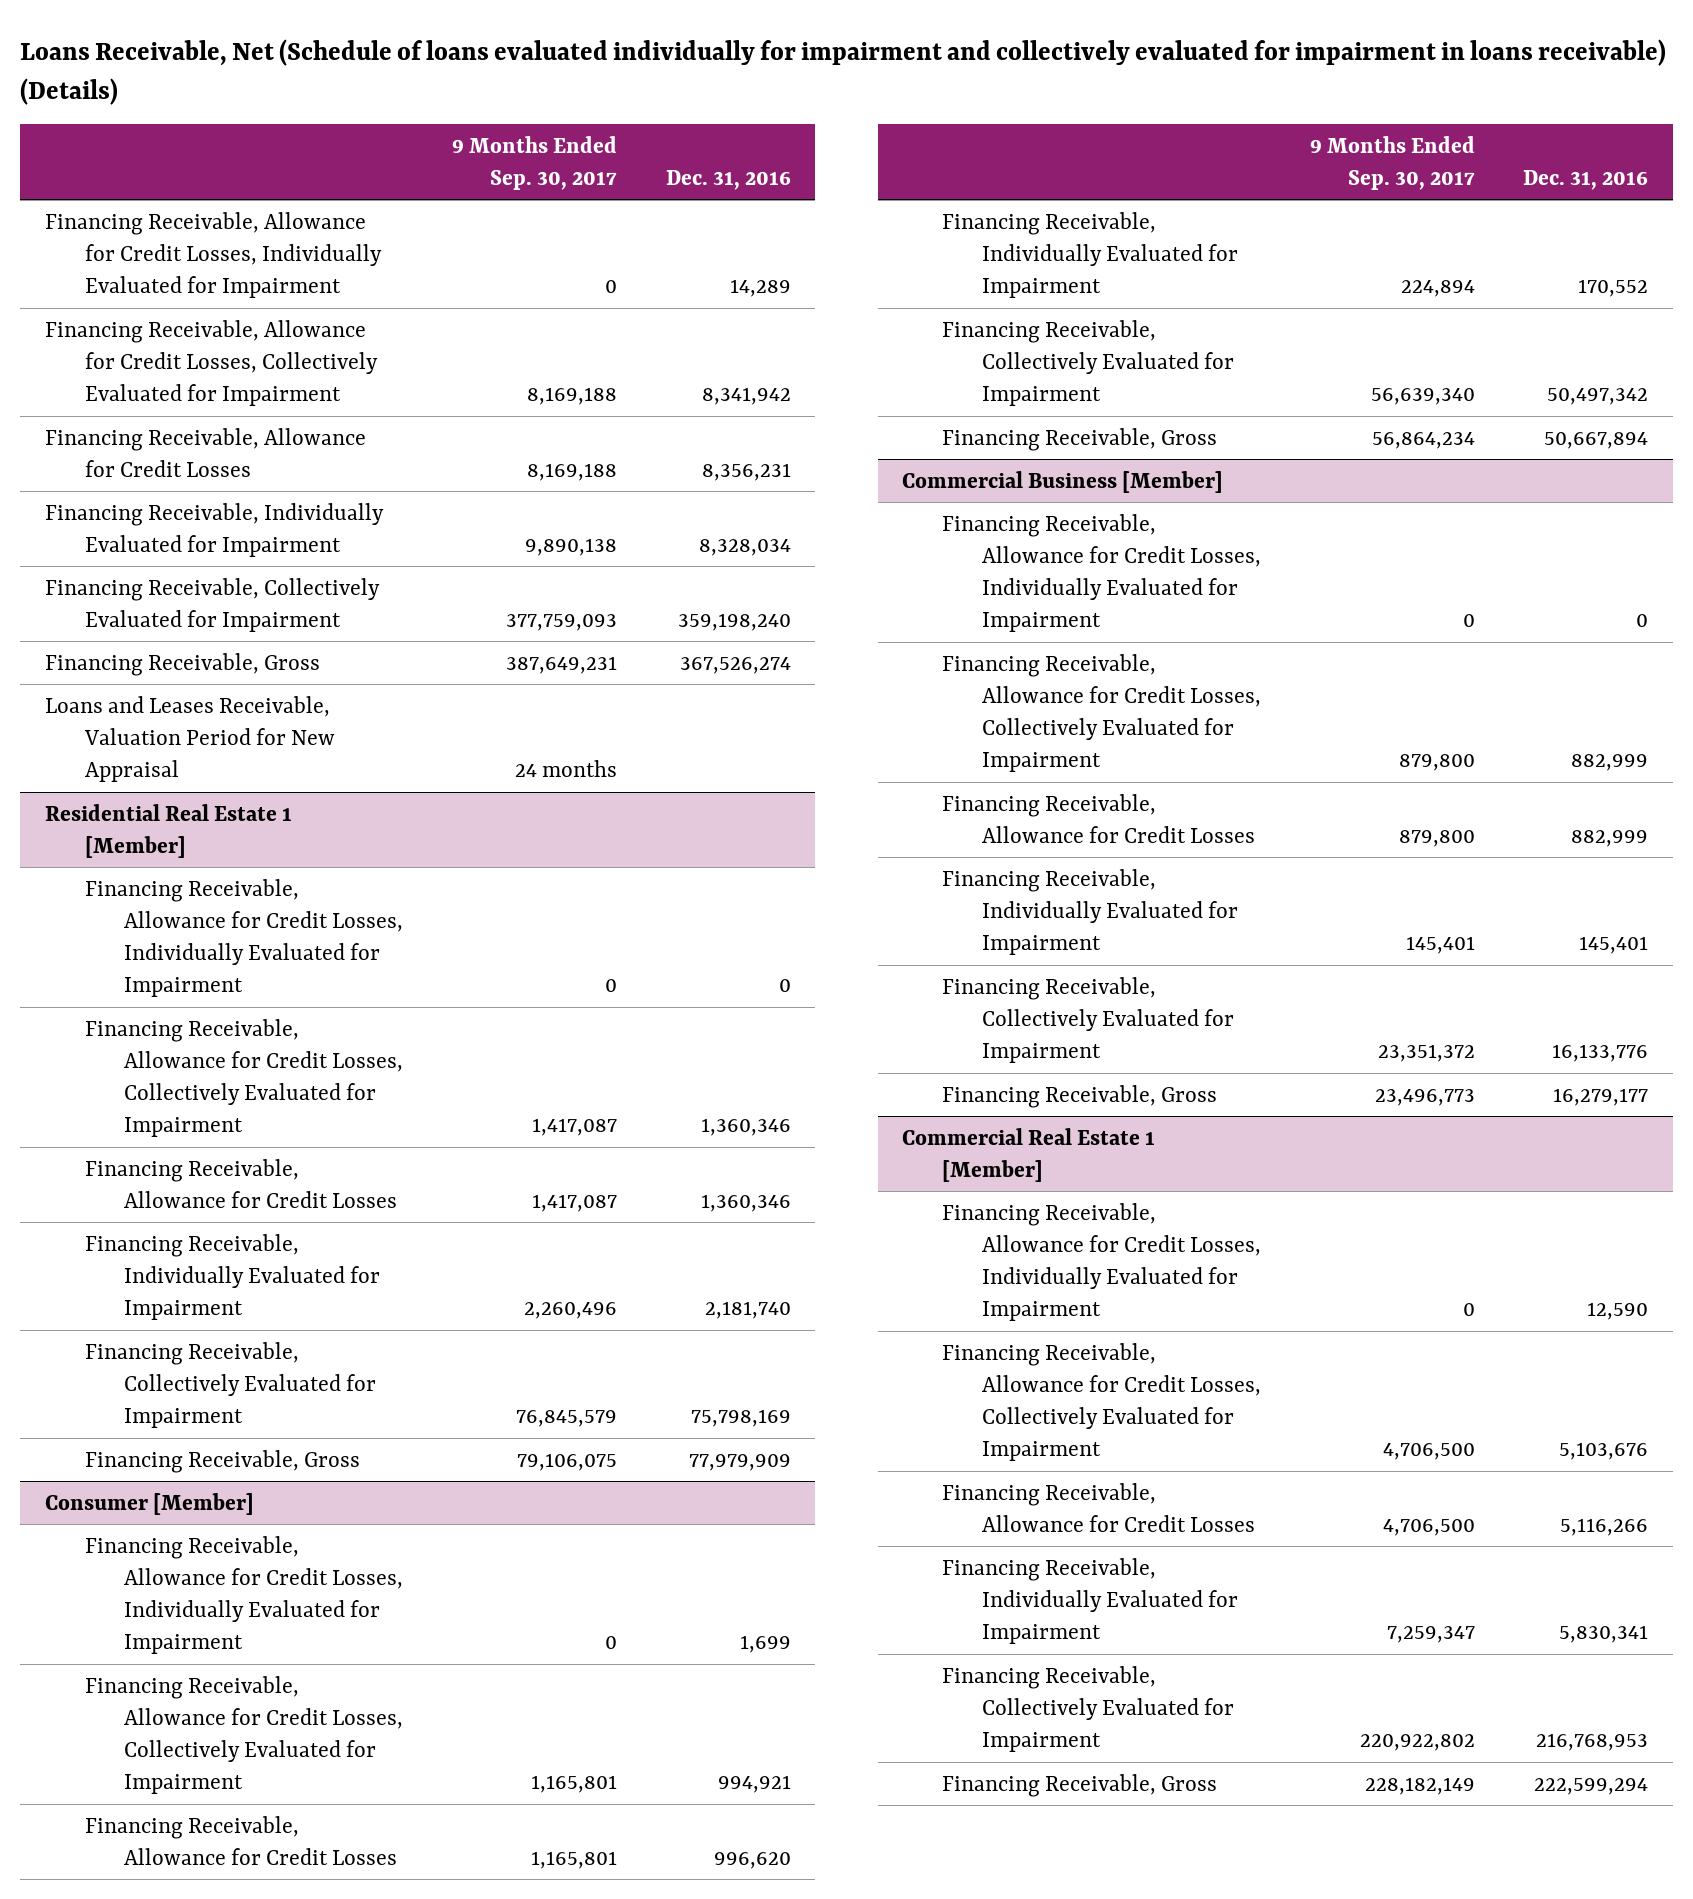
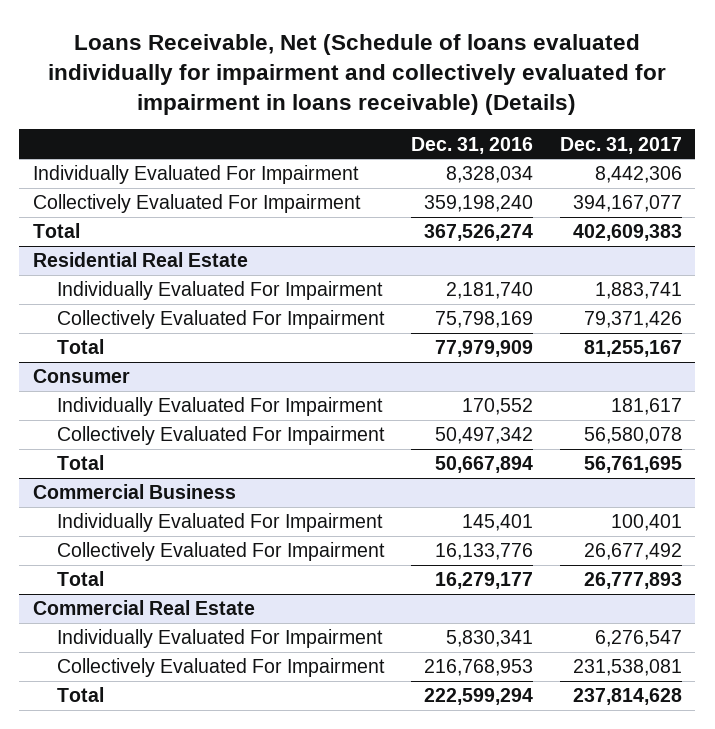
[451,135,617,190] 9 Months Ended Sep. 30, 2017 -> none
none -> [559,136,682,154] Dec. 31, 2017
[44,211,382,299] Financing Receivable, Allowance for Credit Losses, Individually Evaluated for Impairment -> none
[44,319,378,407] Financing Receivable, Allowance for Credit Losses, Collectively Evaluated for Impairment -> none
[44,427,366,477] Financing Receivable, Allowance for Credit Losses -> none
[44,695,335,783] Loans and Leases Receivable, Valuation Period for New Appraisal -> none
[84,878,404,998] Financing Receivable, Allowance for Credit Losses, Individually Evaluated for Impairment -> none
[84,1018,404,1138] Financing Receivable, Allowance for Credit Losses, Collectively Evaluated for Impairment -> none
[84,1158,398,1208] Financing Receivable, Allowance for Credit Losses -> none
[84,1535,404,1655] Financing Receivable, Allowance for Credit Losses, Individually Evaluated for Impairment -> none
[84,1675,404,1795] Financing Receivable, Allowance for Credit Losses, Collectively Evaluated for Impairment -> none
[84,1815,398,1865] Financing Receivable, Allowance for Credit Losses -> none
[942,513,1261,633] Financing Receivable, Allowance for Credit Losses, Individually Evaluated for Impairment -> none
[942,653,1261,773] Financing Receivable, Allowance for Credit Losses, Collectively Evaluated for Impairment -> none
[942,793,1255,843] Financing Receivable, Allowance for Credit Losses -> none
[942,1202,1261,1322] Financing Receivable, Allowance for Credit Losses, Individually Evaluated for Impairment -> none
[942,1342,1261,1462] Financing Receivable, Allowance for Credit Losses, Collectively Evaluated for Impairment -> none
[942,1482,1255,1532] Financing Receivable, Allowance for Credit Losses -> none
[44,502,384,557] Financing Receivable, Individually Evaluated for Impairment -> [32,165,359,185] Individually Evaluated For Impairment
[44,577,380,632] Financing Receivable, Collectively Evaluated for Impairment -> [32,194,361,214] Collectively Evaluated For Impairment
[44,652,320,676] Financing Receivable, Gross -> [32,223,80,239] Total
[44,803,292,858] Residential Real Estate 1 [Member] -> [32,252,248,268] Residential Real Estate
[84,1233,381,1321] Financing Receivable, Individually Evaluated for Impairment -> [56,281,383,301] Individually Evaluated For Impairment
[84,1341,377,1429] Financing Receivable, Collectively Evaluated for Impairment -> [56,310,385,330] Collectively Evaluated For Impairment
[84,1449,360,1473] Financing Receivable, Gross -> [56,339,104,355] Total
[44,1492,254,1515] Consumer [Member] -> [32,369,130,384] Consumer
[942,211,1238,299] Financing Receivable, Individually Evaluated for Impairment -> [56,397,383,417] Individually Evaluated For Impairment
[942,319,1234,407] Financing Receivable, Collectively Evaluated for Impairment -> [56,426,385,446] Collectively Evaluated For Impairment
[942,427,1218,451] Financing Receivable, Gross -> [56,455,104,471] Total
[902,470,1224,493] Commercial Business [Member] -> [32,484,236,500] Commercial Business
[942,868,1238,956] Financing Receivable, Individually Evaluated for Impairment -> [56,513,383,533] Individually Evaluated For Impairment
[942,976,1234,1064] Financing Receivable, Collectively Evaluated for Impairment -> [56,542,385,562] Collectively Evaluated For Impairment
[942,1084,1218,1108] Financing Receivable, Gross -> [56,571,104,587] Total
[902,1127,1156,1182] Commercial Real Estate 1 [Member] -> [32,600,255,616] Commercial Real Estate
[942,1557,1238,1645] Financing Receivable, Individually Evaluated for Impairment -> [56,629,383,649] Individually Evaluated For Impairment
[942,1665,1234,1753] Financing Receivable, Collectively Evaluated for Impairment -> [56,658,385,678] Collectively Evaluated For Impairment
[942,1773,1218,1797] Financing Receivable, Gross -> [56,687,104,703] Total

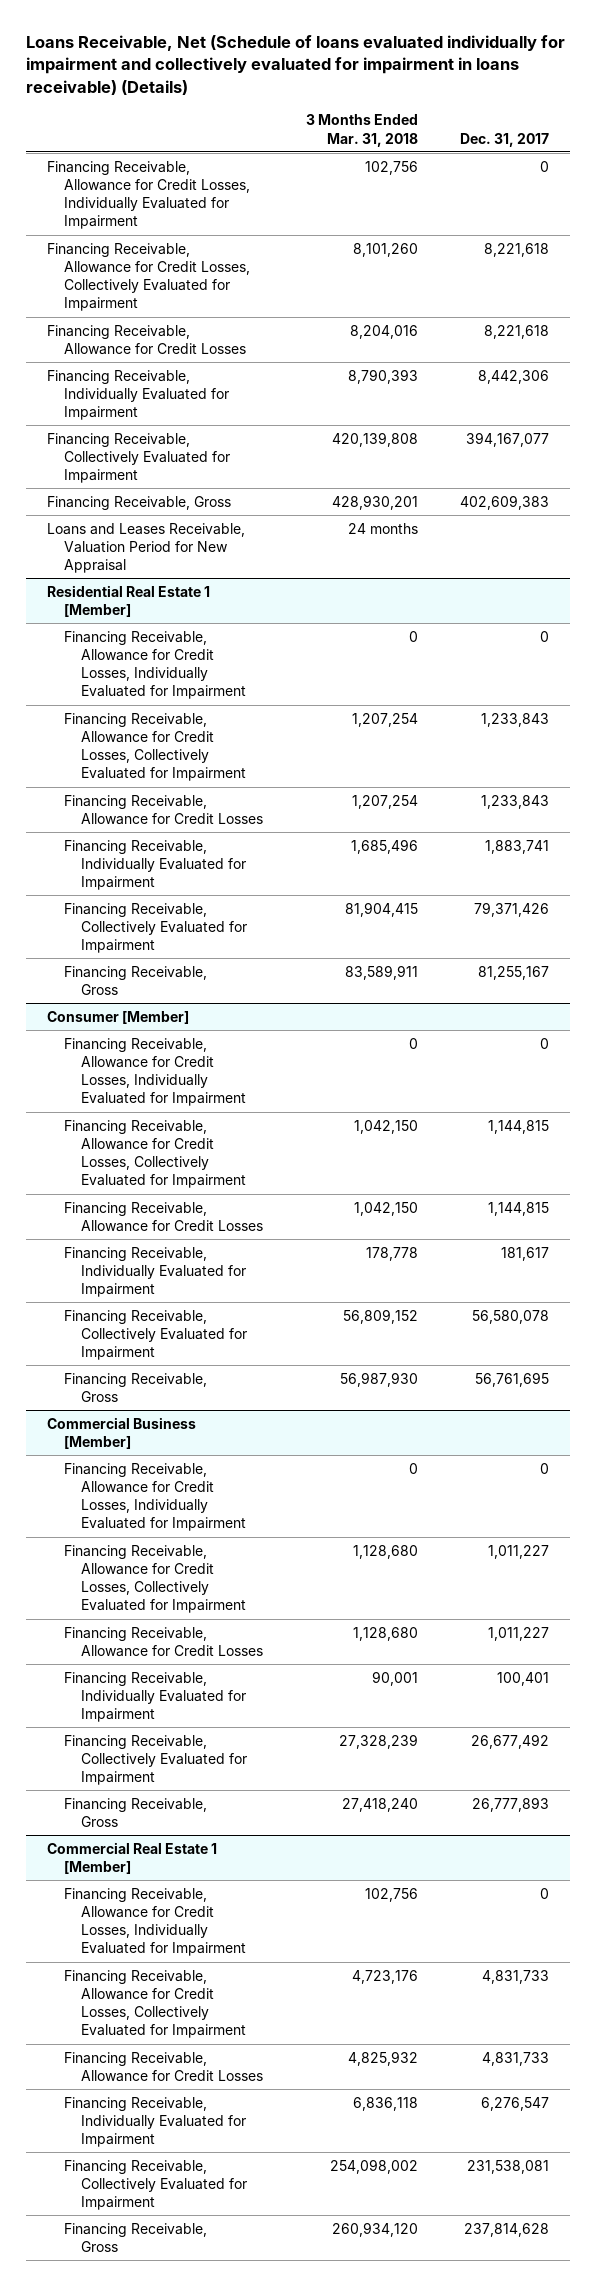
[410,136,533,154] Dec. 31, 2016 -> none
none -> [305,114,418,147] 3 Months Ended Mar. 31, 2018
none -> [47,160,251,230] Financing Receivable, Allowance for Credit Losses, Individually Evaluated for Impairment
none -> [47,242,251,312] Financing Receivable, Allowance for Credit Losses, Collectively Evaluated for Impairment
none -> [47,324,247,355] Financing Receivable, Allowance for Credit Losses
[32,165,359,185] Individually Evaluated For Impairment -> [47,369,230,421] Financing Receivable, Individually Evaluated for Impairment
[32,194,361,214] Collectively Evaluated For Impairment -> [47,432,231,484] Financing Receivable, Collectively Evaluated for Impairment
[32,223,80,239] Total -> [47,495,232,510] Financing Receivable, Gross
none -> [47,522,246,574] Loans and Leases Receivable, Valuation Period for New Appraisal
[32,252,248,268] Residential Real Estate -> [47,584,211,617] Residential Real Estate 1 [Member]
none -> [64,630,247,700] Financing Receivable, Allowance for Credit Losses, Individually Evaluated for Impairment
none -> [64,712,247,782] Financing Receivable, Allowance for Credit Losses, Collectively Evaluated for Impairment
none -> [64,794,264,825] Financing Receivable, Allowance for Credit Losses
[56,281,383,301] Individually Evaluated For Impairment -> [64,839,247,891] Financing Receivable, Individually Evaluated for Impairment
[56,310,385,330] Collectively Evaluated For Impairment -> [64,902,248,954] Financing Receivable, Collectively Evaluated for Impairment
[56,339,104,355] Total -> [64,965,208,995] Financing Receivable, Gross
[32,369,130,384] Consumer -> [47,1010,190,1024] Consumer [Member]
none -> [64,1037,247,1107] Financing Receivable, Allowance for Credit Losses, Individually Evaluated for Impairment
none -> [64,1119,247,1189] Financing Receivable, Allowance for Credit Losses, Collectively Evaluated for Impairment
none -> [64,1201,264,1232] Financing Receivable, Allowance for Credit Losses
[56,397,383,417] Individually Evaluated For Impairment -> [64,1246,247,1298] Financing Receivable, Individually Evaluated for Impairment
[56,426,385,446] Collectively Evaluated For Impairment -> [64,1309,248,1361] Financing Receivable, Collectively Evaluated for Impairment
[56,455,104,471] Total -> [64,1372,208,1402] Financing Receivable, Gross
[32,484,236,500] Commercial Business -> [47,1416,197,1449] Commercial Business [Member]
none -> [64,1462,247,1532] Financing Receivable, Allowance for Credit Losses, Individually Evaluated for Impairment
none -> [64,1544,247,1614] Financing Receivable, Allowance for Credit Losses, Collectively Evaluated for Impairment
none -> [64,1626,264,1657] Financing Receivable, Allowance for Credit Losses
[56,513,383,533] Individually Evaluated For Impairment -> [64,1671,247,1723] Financing Receivable, Individually Evaluated for Impairment
[56,542,385,562] Collectively Evaluated For Impairment -> [64,1734,248,1786] Financing Receivable, Collectively Evaluated for Impairment
[56,571,104,587] Total -> [64,1797,208,1827] Financing Receivable, Gross
[32,600,255,616] Commercial Real Estate -> [47,1841,218,1874] Commercial Real Estate 1 [Member]
none -> [64,1887,247,1957] Financing Receivable, Allowance for Credit Losses, Individually Evaluated for Impairment
none -> [64,1969,247,2039] Financing Receivable, Allowance for Credit Losses, Collectively Evaluated for Impairment
none -> [64,2051,264,2082] Financing Receivable, Allowance for Credit Losses
[56,629,383,649] Individually Evaluated For Impairment -> [64,2096,247,2148] Financing Receivable, Individually Evaluated for Impairment
[56,658,385,678] Collectively Evaluated For Impairment -> [64,2159,248,2211] Financing Receivable, Collectively Evaluated for Impairment
[56,687,104,703] Total -> [64,2222,208,2252] Financing Receivable, Gross

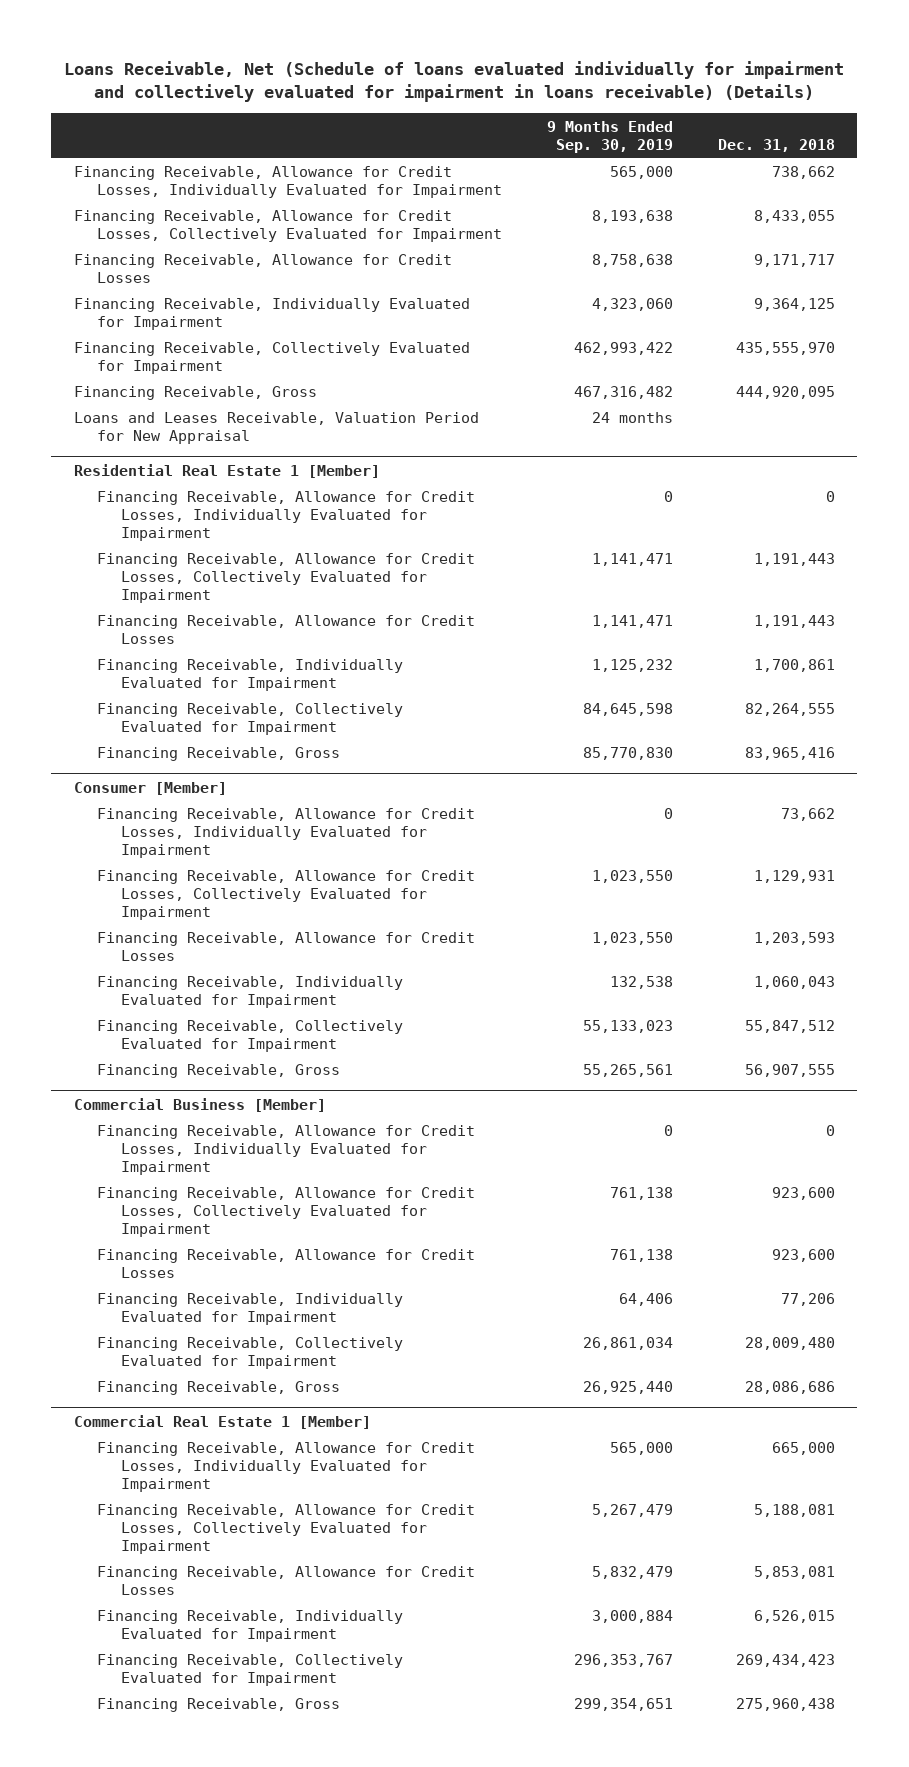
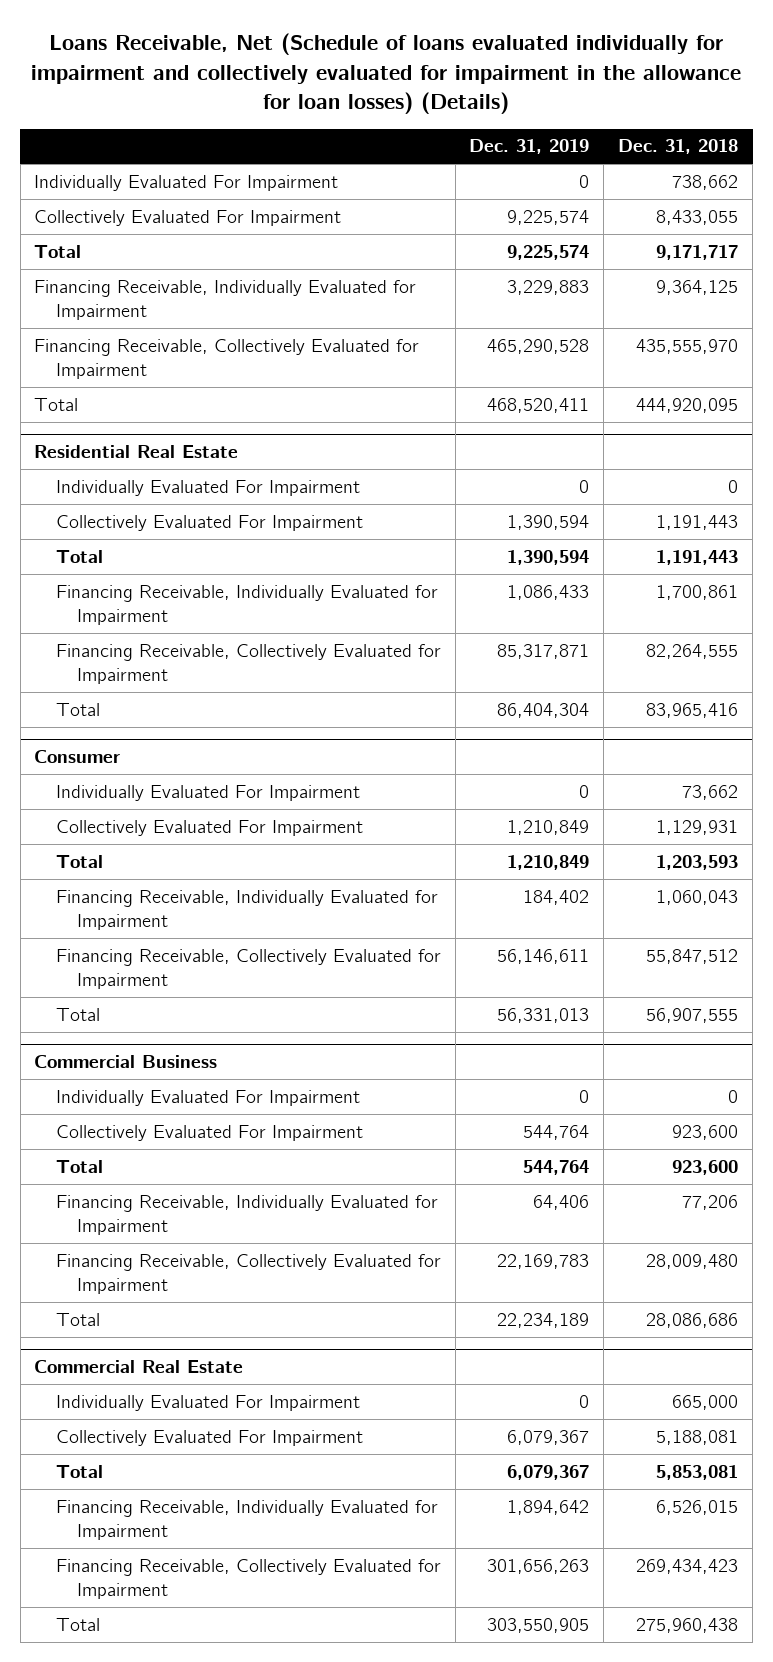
[64,60,845,102] Loans Receivable, Net (Schedule of loans evaluated individually for impairment and collectively evaluated for impairment in loans receivable) (Details) -> [31,32,742,115] Loans Receivable, Net (Schedule of loans evaluated individually for impairment and collectively evaluated for impairment in the allowance for loan losses) (Details)
[547,120,674,153] 9 Months Ended Sep. 30, 2019 -> none
none -> [469,139,590,155] Dec. 31, 2019
[73,165,503,198] Financing Receivable, Allowance for Credit Losses, Individually Evaluated for Impairment -> [34,174,339,191] Individually Evaluated For Impairment
[73,209,503,242] Financing Receivable, Allowance for Credit Losses, Collectively Evaluated for Impairment -> [34,209,342,226] Collectively Evaluated For Impairment
[73,253,452,283] Financing Receivable, Allowance for Credit Losses -> [34,244,82,258] Total
[73,411,479,444] Loans and Leases Receivable, Valuation Period for New Appraisal -> none
[73,385,317,400] Financing Receivable, Gross -> [34,397,79,411] Total
[73,463,380,478] Residential Real Estate 1 [Member] -> [34,444,239,458] Residential Real Estate
[97,490,476,541] Financing Receivable, Allowance for Credit Losses, Individually Evaluated for Impairment -> [55,479,360,496] Individually Evaluated For Impairment
[97,552,476,603] Financing Receivable, Allowance for Credit Losses, Collectively Evaluated for Impairment -> [55,514,363,531] Collectively Evaluated For Impairment
[97,614,476,644] Financing Receivable, Allowance for Credit Losses -> [55,549,103,563] Total
[97,746,341,761] Financing Receivable, Gross -> [55,702,100,716] Total
[73,781,227,795] Consumer [Member] -> [34,749,121,763] Consumer
[97,807,476,858] Financing Receivable, Allowance for Credit Losses, Individually Evaluated for Impairment -> [55,784,360,801] Individually Evaluated For Impairment
[97,869,476,920] Financing Receivable, Allowance for Credit Losses, Collectively Evaluated for Impairment -> [55,819,363,836] Collectively Evaluated For Impairment
[97,931,476,961] Financing Receivable, Allowance for Credit Losses -> [55,854,103,868] Total
[97,1063,341,1078] Financing Receivable, Gross -> [55,1007,100,1021] Total
[73,1097,326,1112] Commercial Business [Member] -> [34,1054,218,1068] Commercial Business
[97,1124,476,1175] Financing Receivable, Allowance for Credit Losses, Individually Evaluated for Impairment -> [55,1089,360,1106] Individually Evaluated For Impairment
[97,1186,476,1237] Financing Receivable, Allowance for Credit Losses, Collectively Evaluated for Impairment -> [55,1124,363,1141] Collectively Evaluated For Impairment
[97,1248,476,1278] Financing Receivable, Allowance for Credit Losses -> [55,1159,103,1173] Total
[97,1380,341,1395] Financing Receivable, Gross -> [55,1312,100,1326] Total
[73,1414,371,1429] Commercial Real Estate 1 [Member] -> [34,1359,244,1373] Commercial Real Estate
[97,1441,476,1492] Financing Receivable, Allowance for Credit Losses, Individually Evaluated for Impairment -> [55,1394,360,1411] Individually Evaluated For Impairment
[97,1503,476,1554] Financing Receivable, Allowance for Credit Losses, Collectively Evaluated for Impairment -> [55,1429,363,1446] Collectively Evaluated For Impairment
[97,1565,476,1595] Financing Receivable, Allowance for Credit Losses -> [55,1464,103,1478] Total
[97,1697,341,1712] Financing Receivable, Gross -> [55,1617,100,1631] Total

